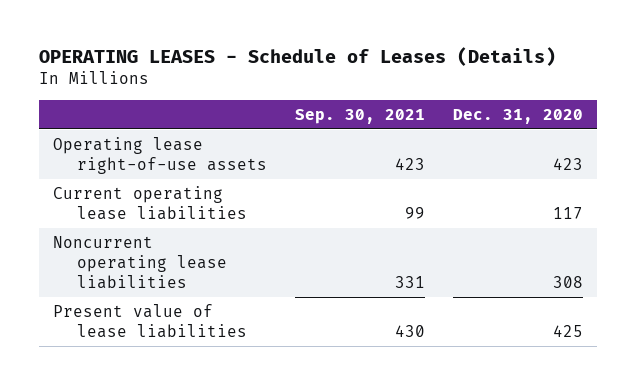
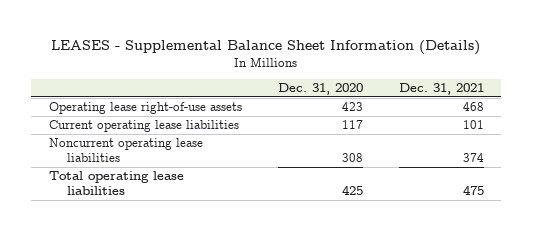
[39,47,557,67] OPERATING LEASES - Schedule of Leases (Details) -> [51,40,481,56] LEASES - Supplemental Balance Sheet Information (Details)
[294,108,425,124] Sep. 30, 2021 -> none
none -> [398,83,484,96] Dec. 31, 2021
[53,303,247,338] Present value of lease liabilities -> [48,171,184,195] Total operating lease liabilities

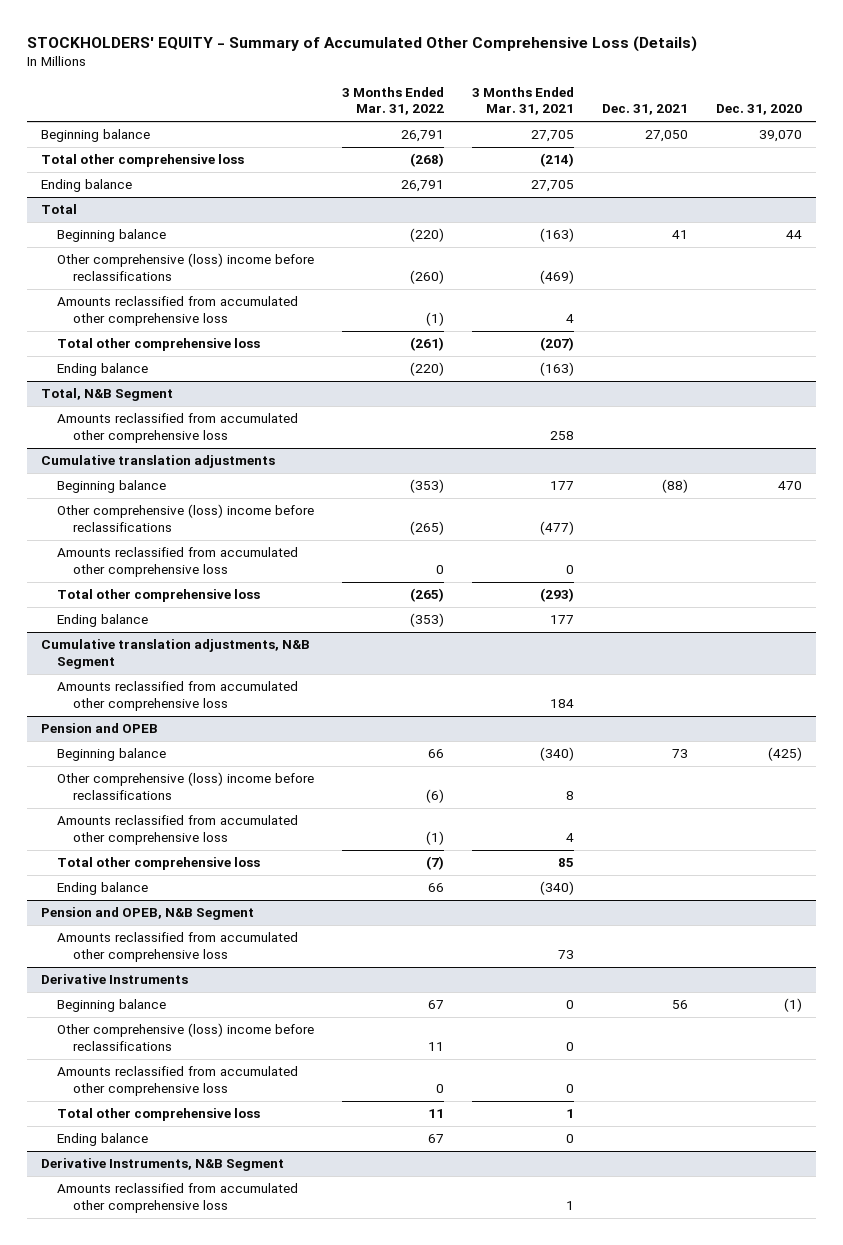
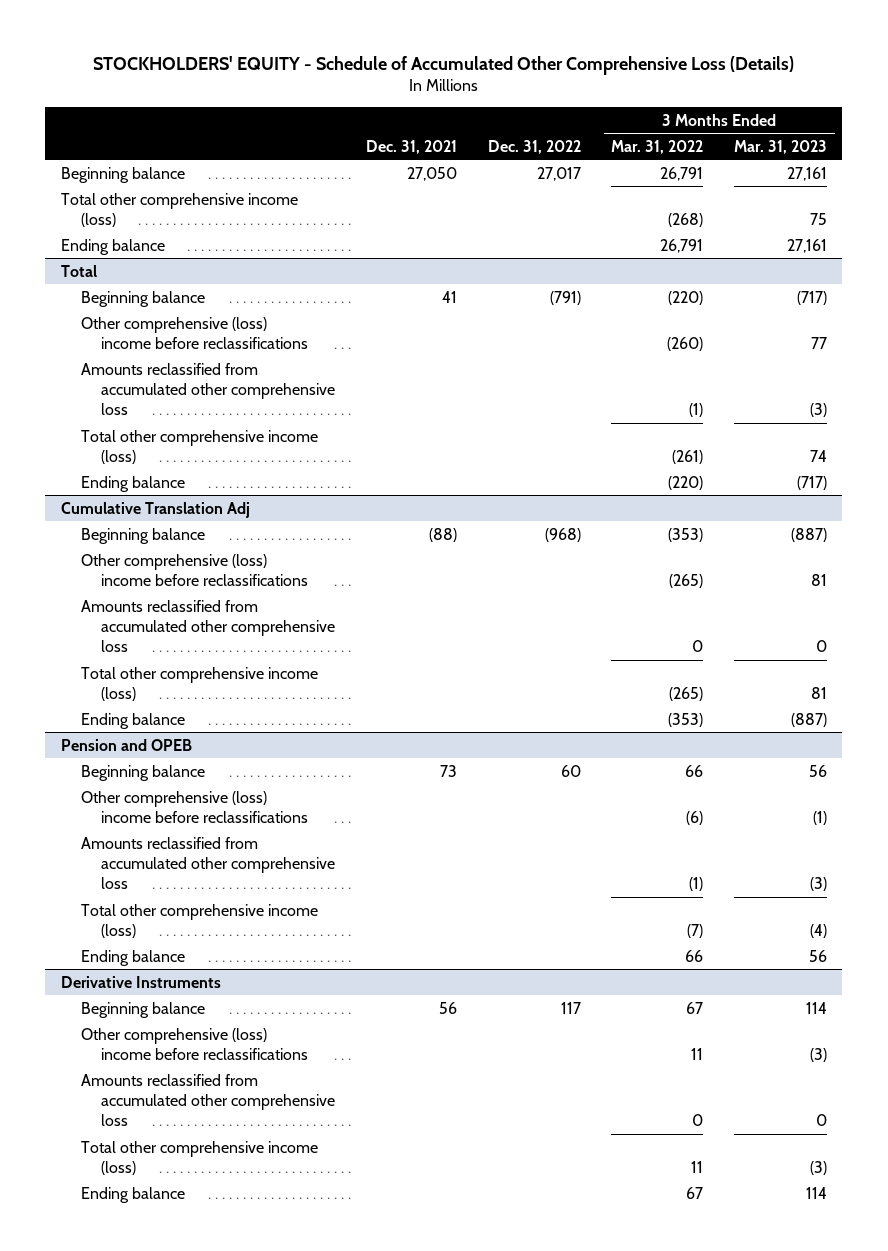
[27,35,698,52] STOCKHOLDERS' EQUITY - Summary of Accumulated Other Comprehensive Loss (Details) -> [92,55,794,75] STOCKHOLDERS' EQUITY - Schedule of Accumulated Other Comprehensive Loss (Details)
[472,86,575,116] 3 Months Ended Mar. 31, 2021 -> none
[716,104,803,116] Dec. 31, 2020 -> none
none -> [487,139,581,154] Dec. 31, 2022
none -> [733,139,827,154] Mar. 31, 2023
[41,154,245,168] Total other comprehensive loss -> [60,192,298,227] Total other comprehensive income (loss)
[57,338,261,352] Total other comprehensive loss -> [81,429,319,464] Total other comprehensive income (loss)
[41,388,174,402] Total, N&B Segment -> none
[57,413,299,443] Amounts reclassified from accumulated other comprehensive loss -> none
[41,455,276,469] Cumulative translation adjustments -> [60,501,250,518] Cumulative Translation Adj
[57,589,261,603] Total other comprehensive loss -> [81,666,319,701] Total other comprehensive income (loss)
[41,639,311,669] Cumulative translation adjustments, N&B Segment -> none
[57,681,299,711] Amounts reclassified from accumulated other comprehensive loss -> none
[57,857,261,871] Total other comprehensive loss -> [81,903,319,938] Total other comprehensive income (loss)
[41,907,255,921] Pension and OPEB, N&B Segment -> none
[57,932,299,962] Amounts reclassified from accumulated other comprehensive loss -> none
[57,1108,261,1122] Total other comprehensive loss -> [81,1140,319,1175] Total other comprehensive income (loss)
[41,1158,285,1172] Derivative Instruments, N&B Segment -> none
[57,1183,299,1213] Amounts reclassified from accumulated other comprehensive loss -> none

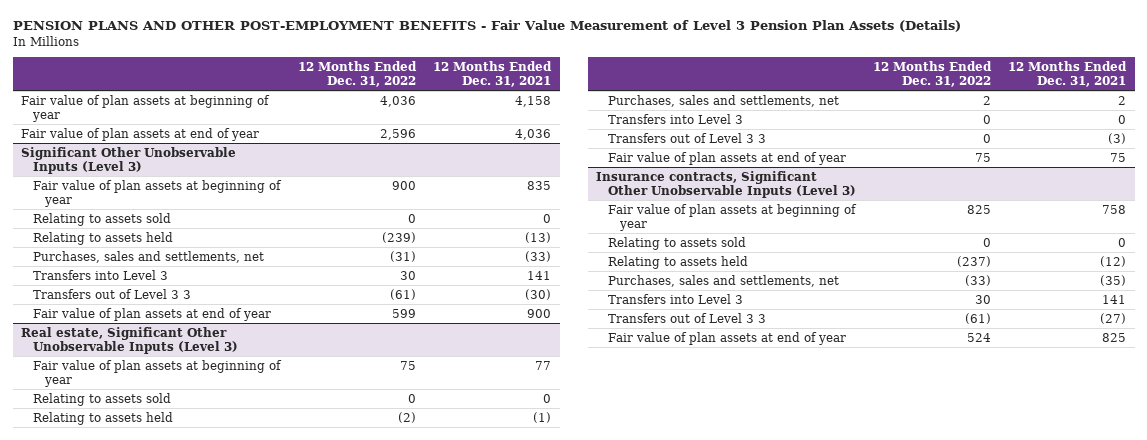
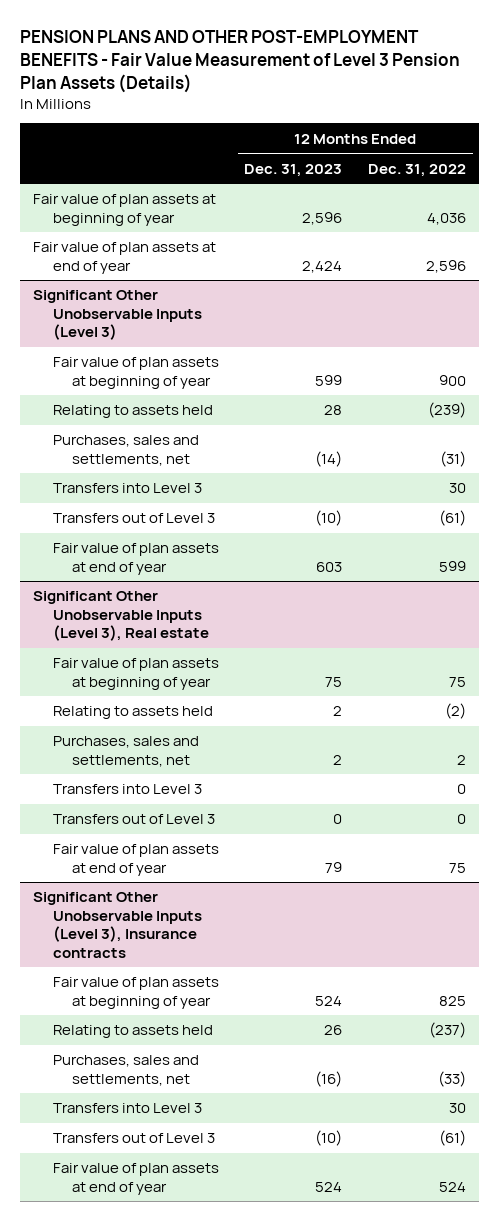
[433,60,553,87] 12 Months Ended Dec. 31, 2021 -> none
none -> [244,163,343,177] Dec. 31, 2023
[33,212,172,226] Relating to assets sold -> none
[33,288,192,299] Transfers out of Level 3 3 -> [52,513,215,524] Transfers out of Level 3
[21,326,239,355] Real estate, Significant Other Unobservable Inputs (Level 3) -> [32,591,209,642] Significant Other Unobservable Inputs (Level 3), Real estate
[33,392,172,406] Relating to assets sold -> none
[608,132,767,143] Transfers out of Level 3 3 -> [52,814,215,825] Transfers out of Level 3
[596,170,857,199] Insurance contracts, Significant Other Unobservable Inputs (Level 3) -> [32,892,202,958] Significant Other Unobservable Inputs (Level 3), Insurance contracts
[608,236,747,250] Relating to assets sold -> none
[608,312,767,323] Transfers out of Level 3 3 -> [52,1133,215,1144] Transfers out of Level 3

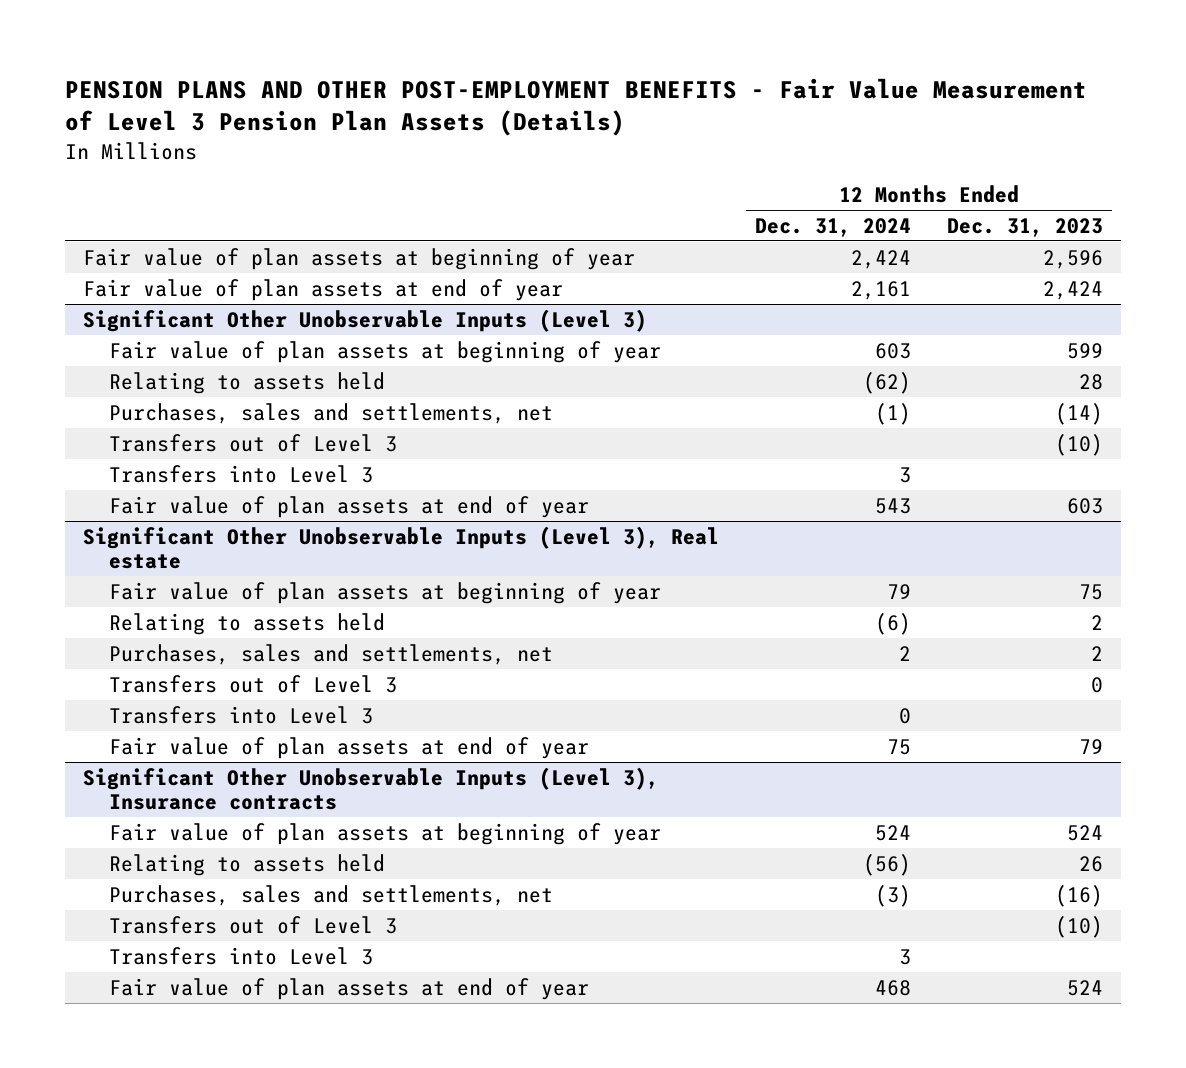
[368,163,467,177] Dec. 31, 2022 -> none
none -> [755,217,912,237] Dec. 31, 2024
[52,483,202,494] Transfers into Level 3 -> [108,464,373,483] Transfers into Level 3
[52,784,202,795] Transfers into Level 3 -> [108,705,373,724] Transfers into Level 3
[52,1103,202,1114] Transfers into Level 3 -> [108,946,373,965] Transfers into Level 3

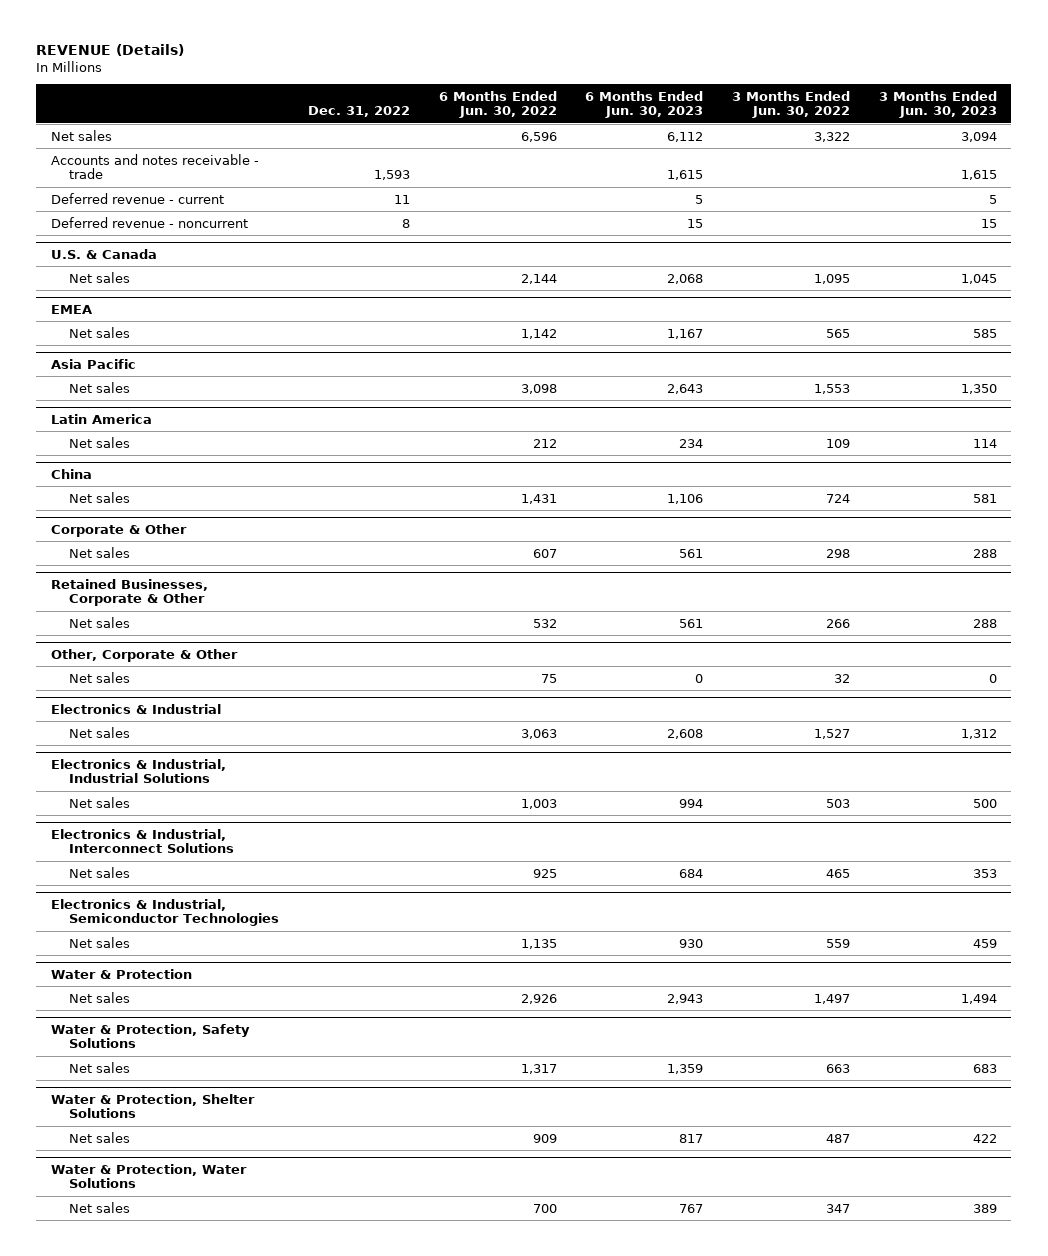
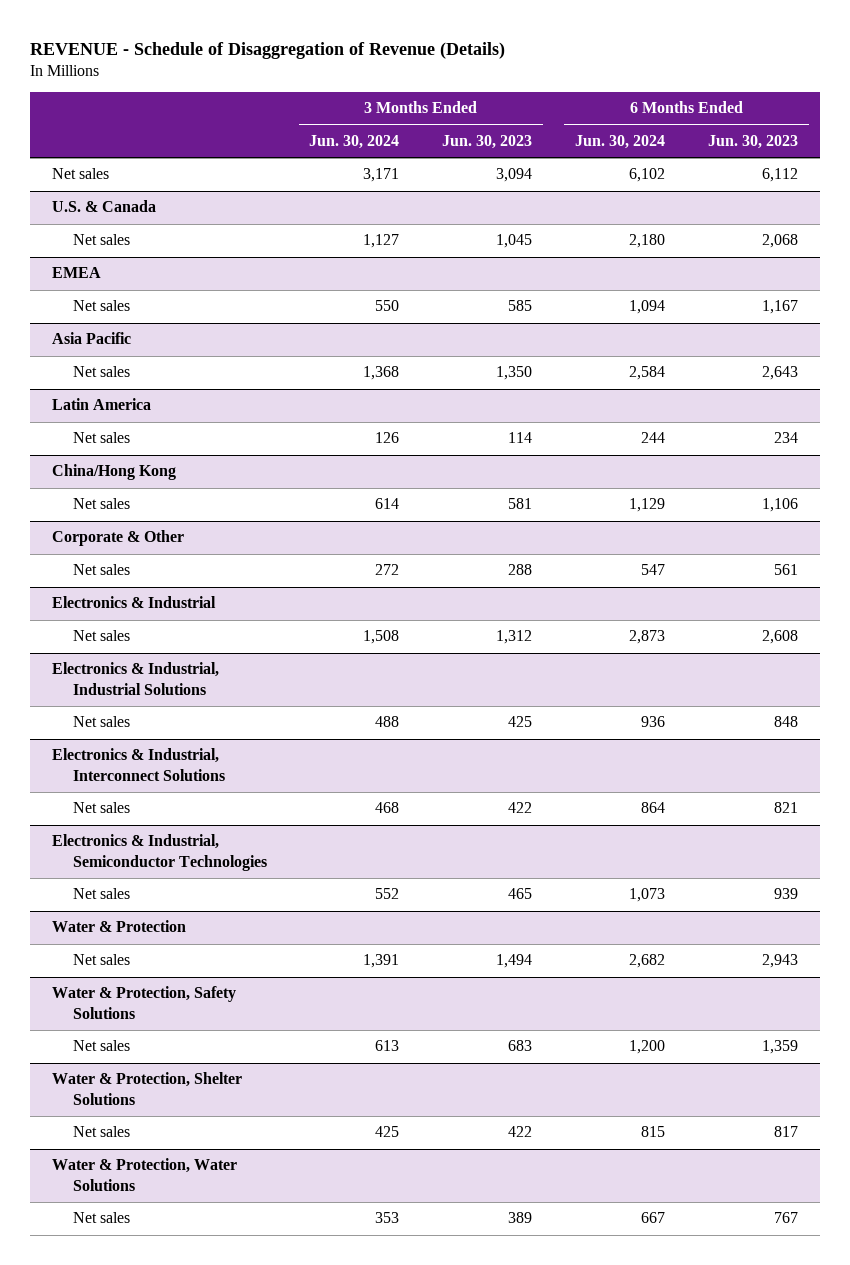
[36,44,185,57] REVENUE (Details) -> [30,41,506,59] REVENUE - Schedule of Disaggregation of Revenue (Details)
[307,106,410,118] Dec. 31, 2022 -> none
[438,90,557,119] 6 Months Ended Jun. 30, 2022 -> none
[732,90,851,119] 3 Months Ended Jun. 30, 2022 -> none
none -> [309,134,400,149] Jun. 30, 2024
none -> [575,134,666,149] Jun. 30, 2024
[50,153,259,180] Accounts and notes receivable - trade -> none
[50,192,224,204] Deferred revenue - current -> none
[50,216,248,228] Deferred revenue - noncurrent -> none
[50,468,92,479] China -> [51,464,176,481] China/Hong Kong
[50,578,208,607] Retained Businesses, Corporate & Other -> none
[68,616,130,628] Net sales -> none
[50,648,238,662] Other, Corporate & Other -> none
[68,671,130,683] Net sales -> none
[679,798,704,808] 994 -> [774,716,799,728] 848
[972,798,997,808] 500 -> [508,716,533,728] 425
[679,868,704,878] 684 -> [774,802,799,814] 821
[972,868,997,878] 353 -> [508,802,533,814] 422
[679,938,704,948] 930 -> [774,888,799,900] 939
[972,938,997,948] 459 -> [508,888,533,900] 465

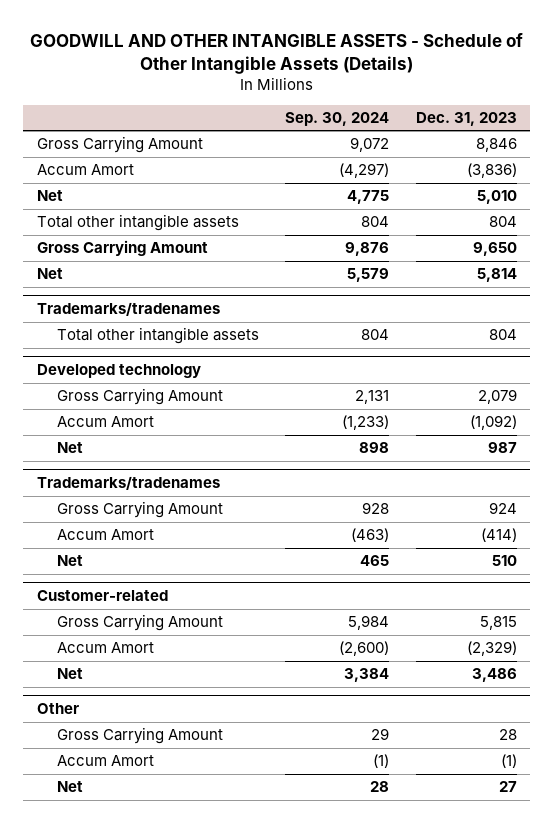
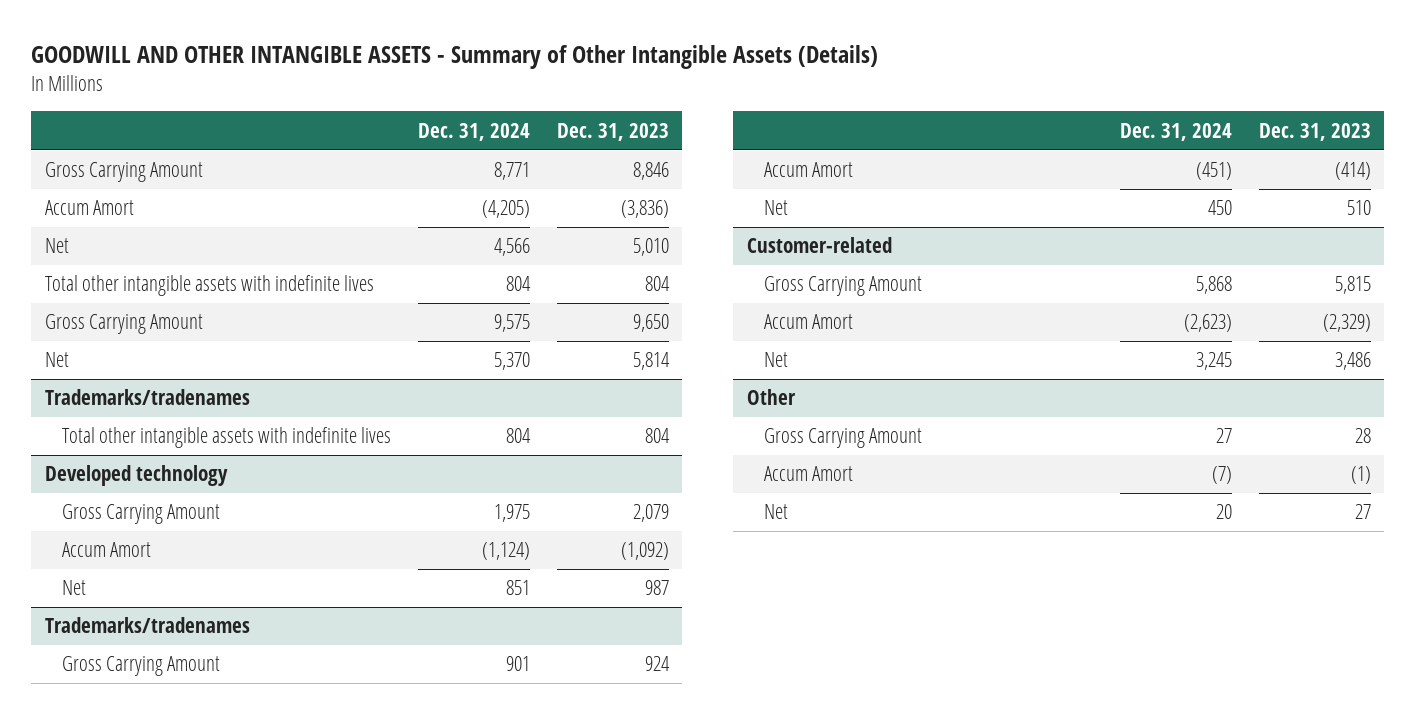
[29,32,523,74] GOODWILL AND OTHER INTANGIBLE ASSETS - Schedule of Other Intangible Assets (Details) -> [31,45,879,70] GOODWILL AND OTHER INTANGIBLE ASSETS - Summary of Other Intangible Assets (Details)
[285,111,390,126] Sep. 30, 2024 -> none
none -> [418,122,531,141] Dec. 31, 2024
[36,214,239,232] Total other intangible assets -> [44,275,374,297] Total other intangible assets with indefinite lives
[56,327,259,345] Total other intangible assets -> [62,427,392,449] Total other intangible assets with indefinite lives

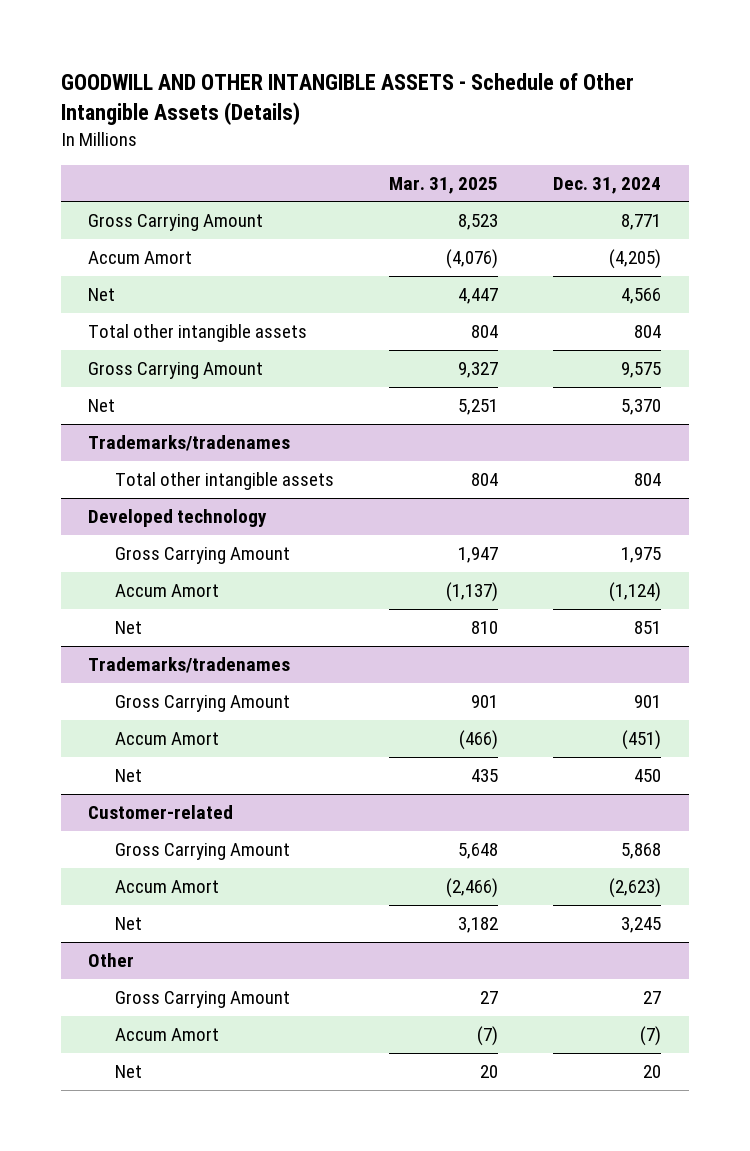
[31,45,879,70] GOODWILL AND OTHER INTANGIBLE ASSETS - Summary of Other Intangible Assets (Details) -> [60,73,634,125] GOODWILL AND OTHER INTANGIBLE ASSETS - Schedule of Other Intangible Assets (Details)
[556,122,669,141] Dec. 31, 2023 -> none
none -> [388,176,498,194] Mar. 31, 2025
[44,275,374,297] Total other intangible assets with indefinite lives -> [88,324,308,343] Total other intangible assets
[62,427,392,449] Total other intangible assets with indefinite lives -> [114,472,334,491] Total other intangible assets

